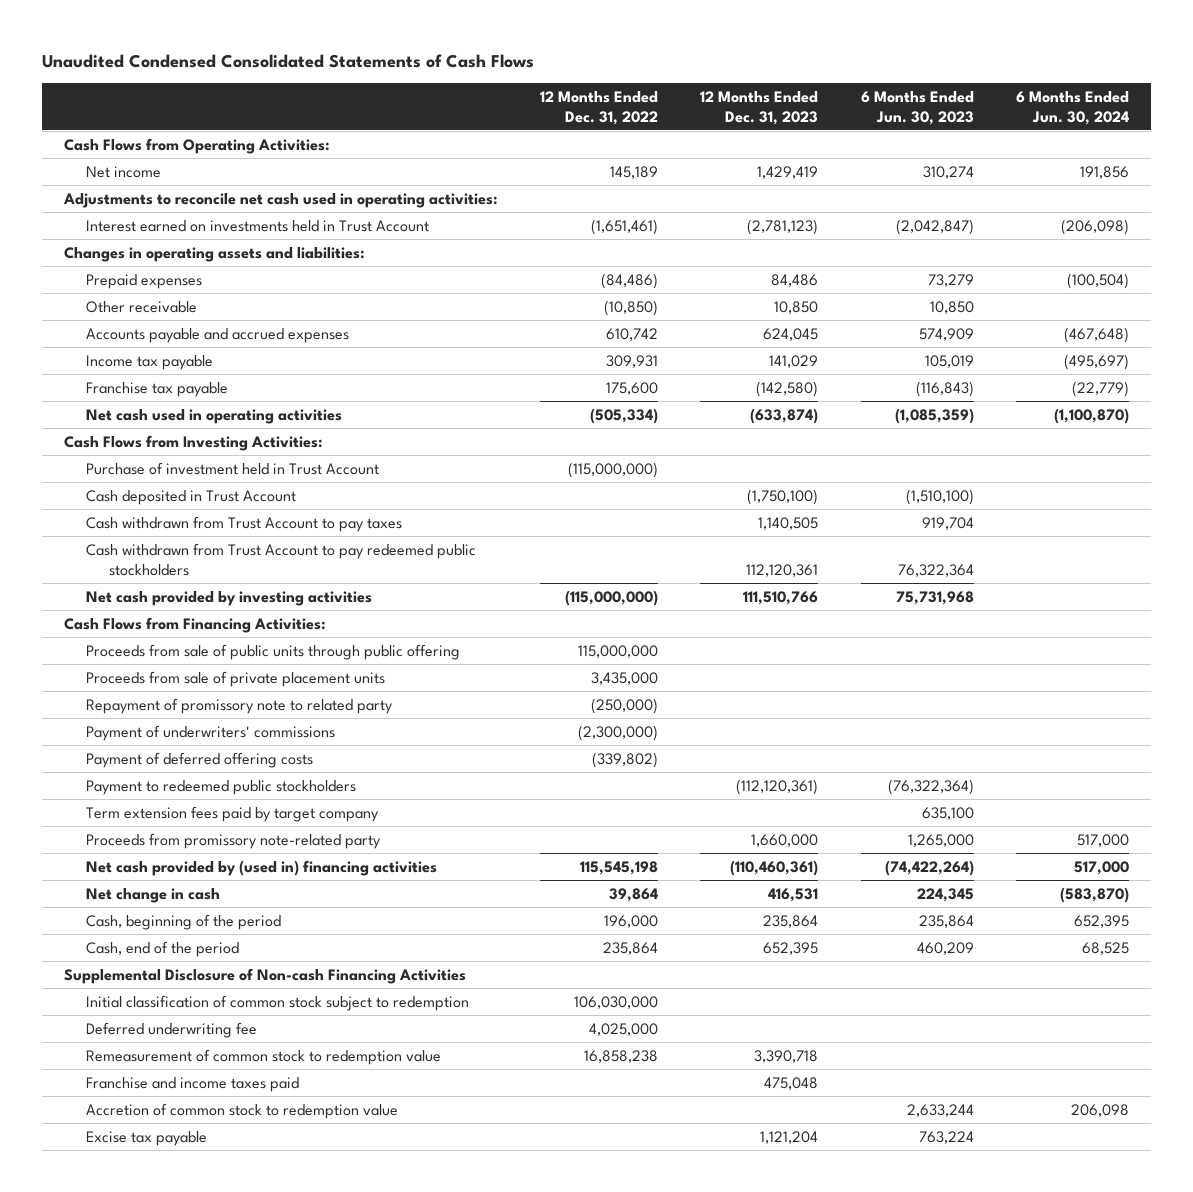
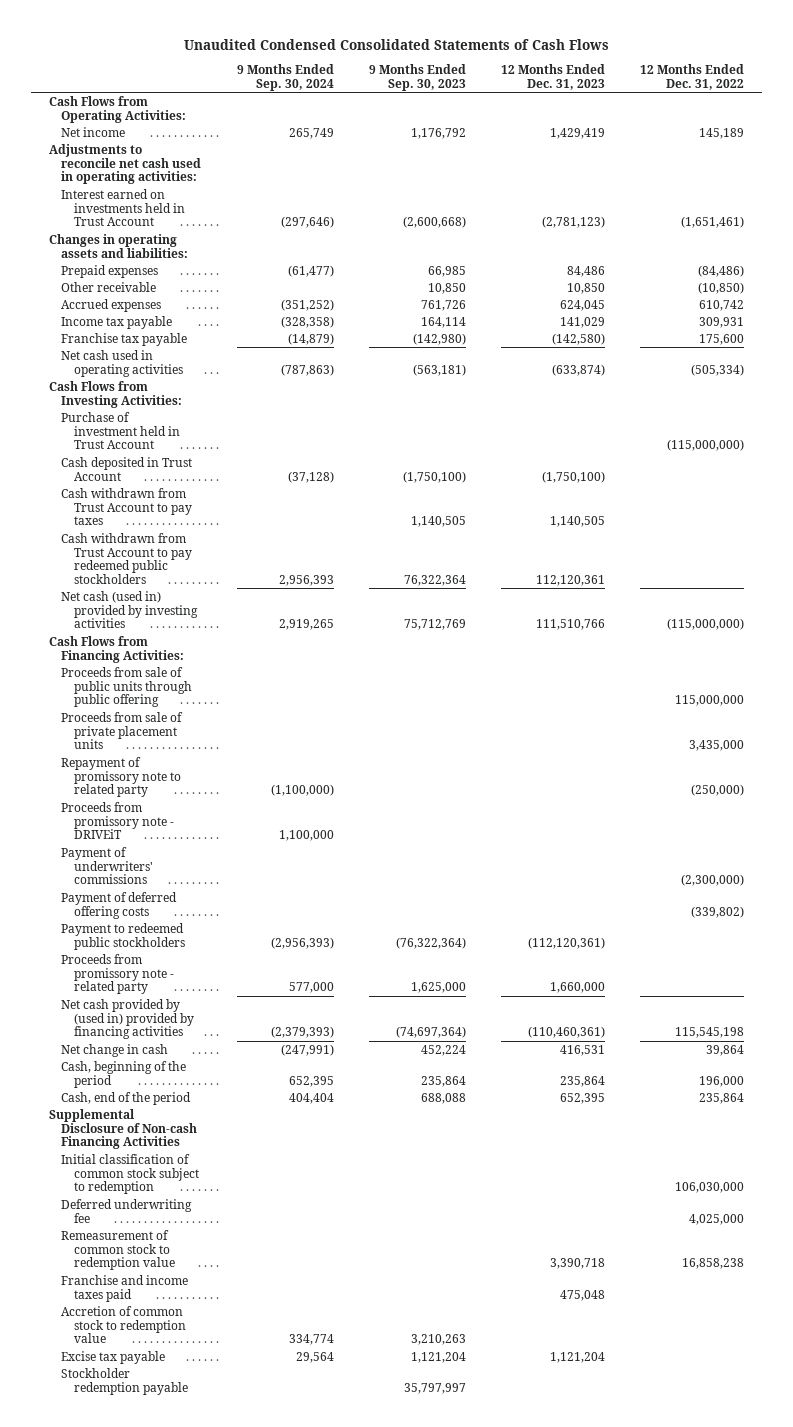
[860,90,974,125] 6 Months Ended Jun. 30, 2023 -> none
[1016,90,1130,125] 6 Months Ended Jun. 30, 2024 -> none
none -> [236,64,334,91] 9 Months Ended Sep. 30, 2024
none -> [368,64,466,91] 9 Months Ended Sep. 30, 2023
[86,327,350,343] Accounts payable and accrued expenses -> [61,298,162,312] Accrued expenses
[86,590,373,606] Net cash provided by investing activities -> [61,590,198,629] Net cash (used in) provided by investing activities
none -> [61,801,174,840] Proceeds from promissory note - DRIVEiT
[86,805,380,822] Term extension fees paid by target company -> none
[86,832,382,849] Proceeds from promissory note-related party -> [61,953,174,995] Proceeds from promissory note - related party
[86,859,438,876] Net cash provided by (used in) financing activities -> [61,998,194,1040] Net cash provided by (used in) provided by financing activities
none -> [61,1367,188,1395] Stockholder redemption payable

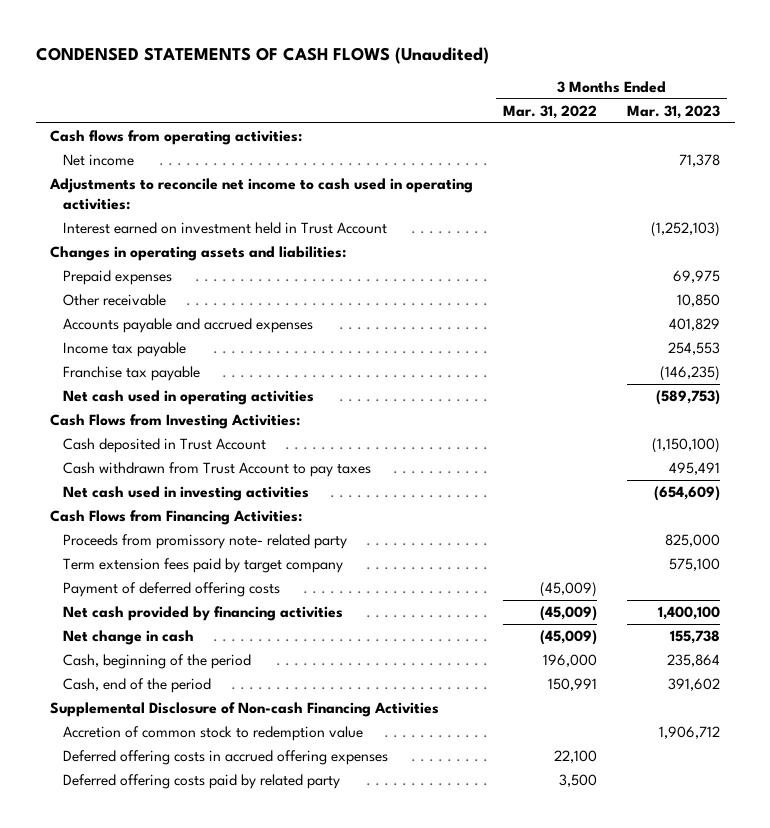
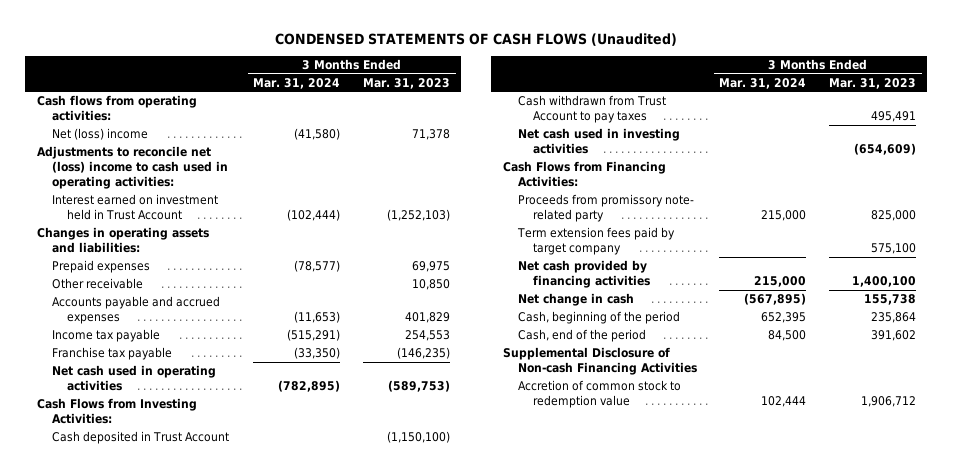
[503,105,598,120] Mar. 31, 2022 -> none
none -> [253,77,341,89] Mar. 31, 2024
[63,154,135,167] Net income -> [51,128,148,141] Net (loss) income
[49,178,474,210] Adjustments to reconcile net income to cash used in operating activities: -> [36,146,228,190] Adjustments to reconcile net (loss) income to cash used in operating activities:
[63,582,281,598] Payment of deferred offering costs -> none
[63,750,389,766] Deferred offering costs in accrued offering expenses -> none
[63,774,341,790] Deferred offering costs paid by related party -> none

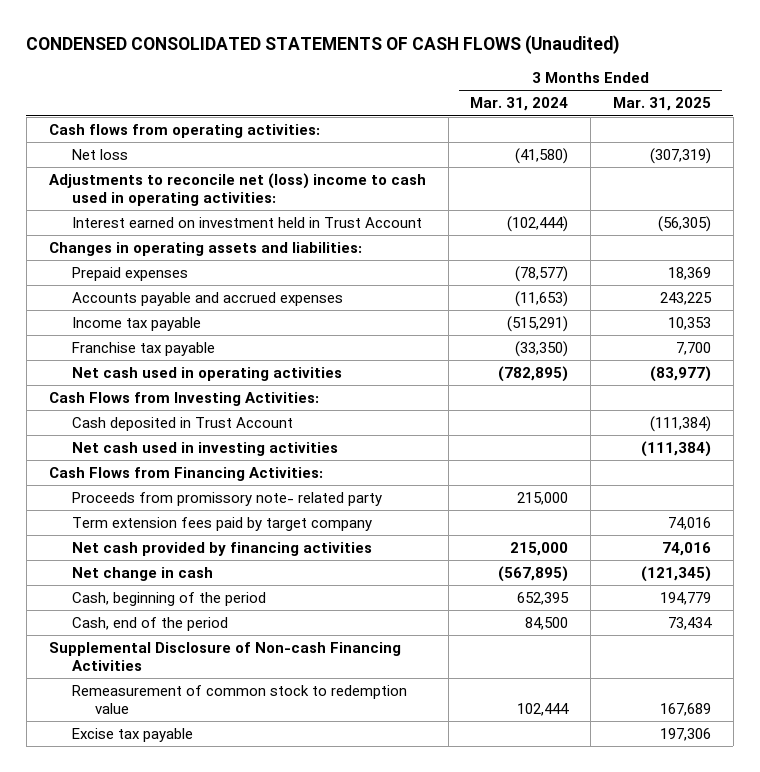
[275,32,678,46] CONDENSED STATEMENTS OF CASH FLOWS (Unaudited) -> [26,34,621,54] CONDENSED CONSOLIDATED STATEMENTS OF CASH FLOWS (Unaudited)
[363,77,451,89] Mar. 31, 2023 -> none
none -> [612,97,711,112] Mar. 31, 2025
[51,128,148,141] Net (loss) income -> [71,149,128,161] Net loss
[51,278,143,290] Other receivable -> none
[517,95,666,124] Cash withdrawn from Trust Account to pay taxes -> none
[517,380,681,409] Accretion of common stock to redemption value -> [71,685,407,714] Remeasurement of common stock to redemption value
none -> [71,728,193,743] Excise tax payable

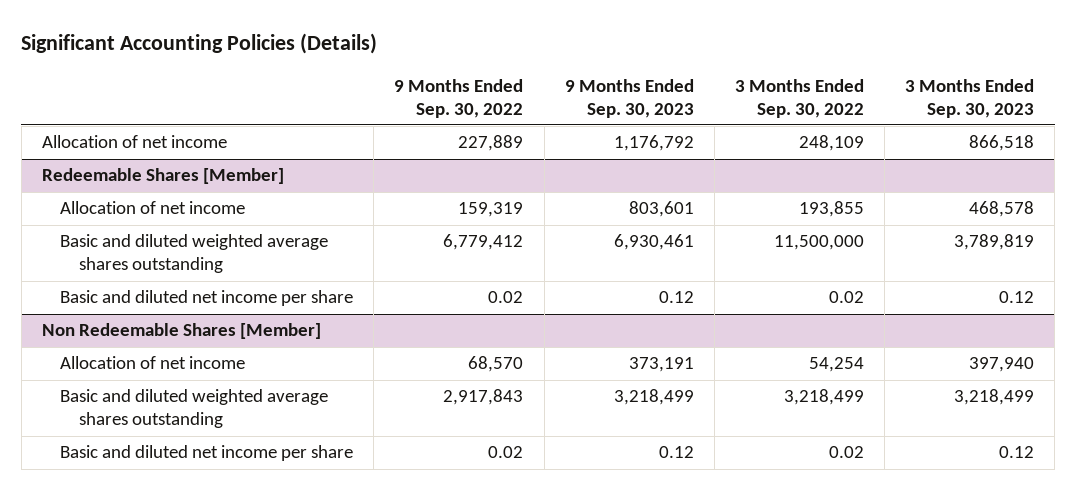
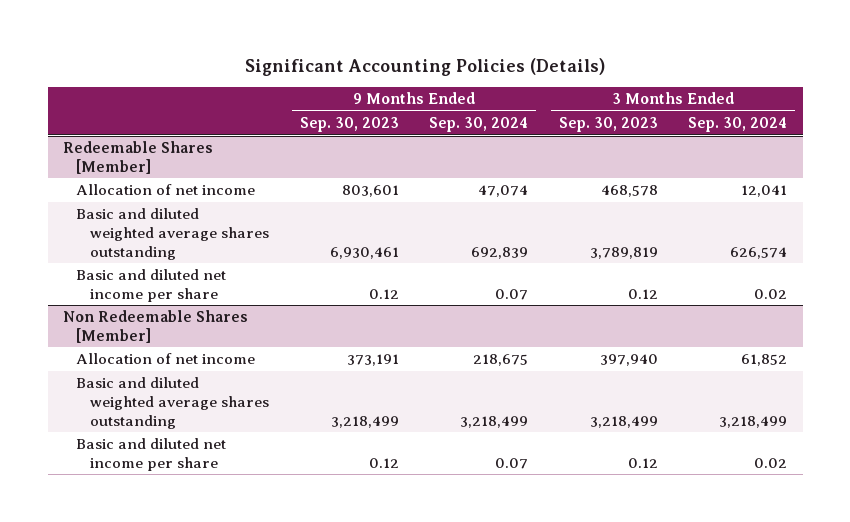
[394,78,524,118] 9 Months Ended Sep. 30, 2022 -> none
[735,78,865,118] 3 Months Ended Sep. 30, 2022 -> none
none -> [429,117,529,133] Sep. 30, 2024
none -> [688,117,788,133] Sep. 30, 2024
[41,135,227,149] Allocation of net income -> none

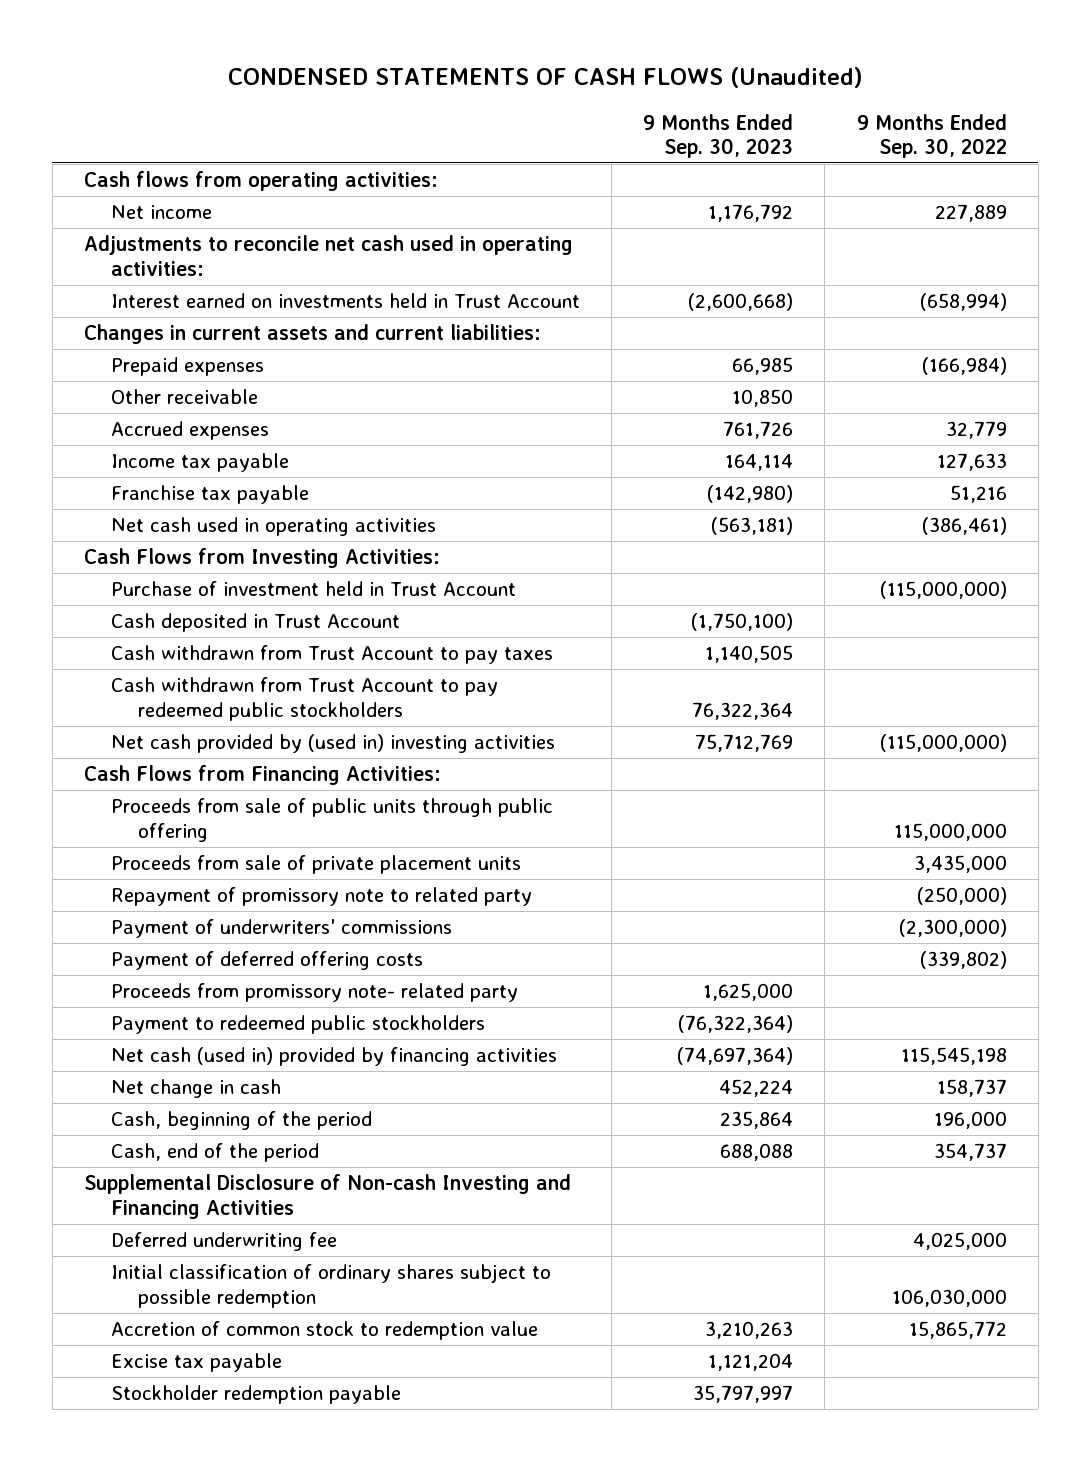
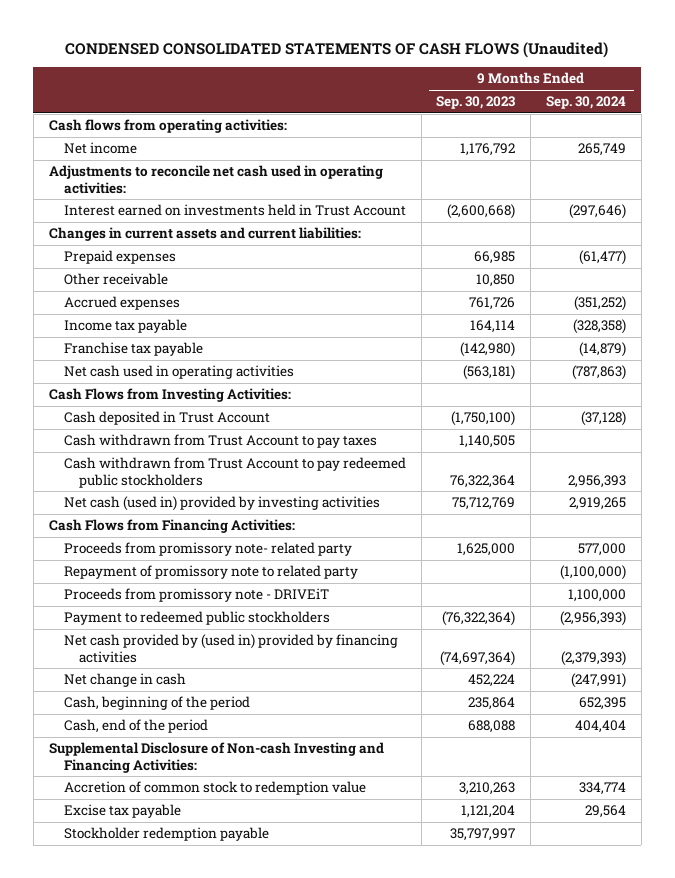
[228,67,864,89] CONDENSED STATEMENTS OF CASH FLOWS (Unaudited) -> [65,42,609,59] CONDENSED CONSOLIDATED STATEMENTS OF CASH FLOWS (Unaudited)
[856,113,1007,159] 9 Months Ended Sep. 30, 2022 -> none
none -> [546,96,627,110] Sep. 30, 2024
[111,581,517,597] Purchase of investment held in Trust Account -> none
[111,734,556,754] Net cash provided by (used in) investing activities -> [63,496,380,512] Net cash (used in) provided by investing activities
[111,798,554,842] Proceeds from sale of public units through public offering -> none
[111,855,522,875] Proceeds from sale of private placement units -> none
[111,919,453,939] Payment of underwriters' commissions -> none
[111,951,424,971] Payment of deferred offering costs -> none
[111,887,533,907] Repayment of promissory note to related party -> [63,565,358,580] Repayment of promissory note to related party
none -> [63,588,329,603] Proceeds from promissory note - DRIVEiT
[111,1047,558,1067] Net cash (used in) provided by financing activities -> [63,634,398,663] Net cash provided by (used in) provided by financing activities
[111,1232,338,1252] Deferred underwriting fee -> none
[111,1264,552,1308] Initial classification of ordinary shares subject to possible redemption -> none
[83,1174,571,1219] Supplemental Disclosure of Non-cash Investing and Financing Activities -> [48,742,384,773] Supplemental Disclosure of Non-cash Investing and Financing Activities:

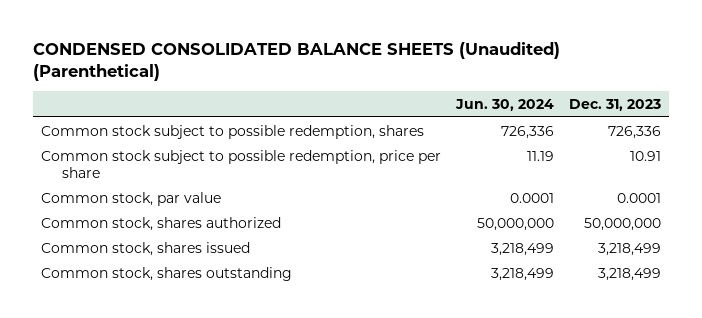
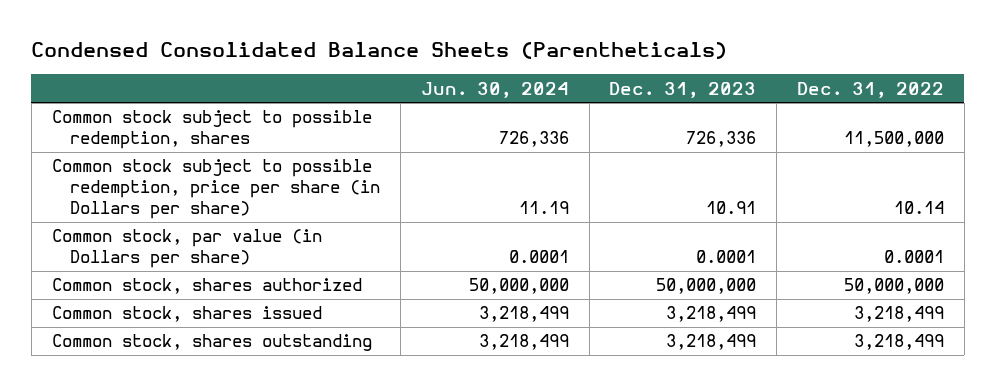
[33,42,561,82] CONDENSED CONSOLIDATED BALANCE SHEETS (Unaudited) (Parenthetical) -> [31,42,728,60] Condensed Consolidated Balance Sheets (Parentheticals)
none -> [796,81,944,98] Dec. 31, 2022
[40,149,441,178] Common stock subject to possible redemption, price per share -> [51,159,381,220] Common stock subject to possible redemption, price per share (in Dollars per share)
[40,191,221,206] Common stock, par value -> [51,229,322,269] Common stock, par value (in Dollars per share)

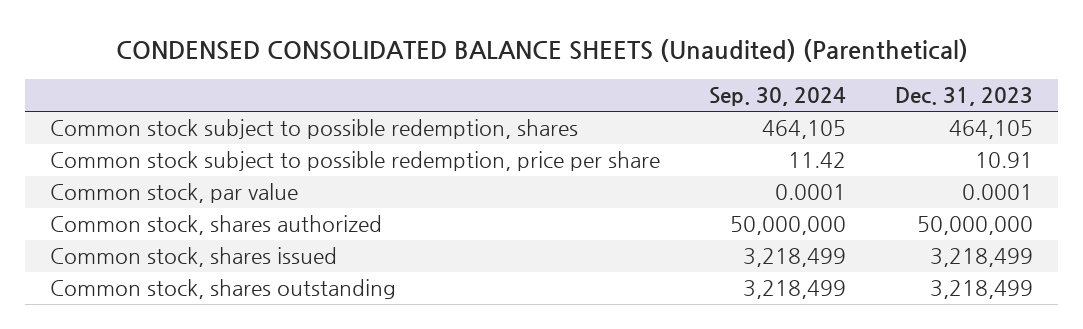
[31,42,728,60] Condensed Consolidated Balance Sheets (Parentheticals) -> [115,38,968,62] CONDENSED CONSOLIDATED BALANCE SHEETS (Unaudited) (Parenthetical)
[420,81,569,98] Jun. 30, 2024 -> none
[796,81,944,98] Dec. 31, 2022 -> none
none -> [709,87,847,107] Sep. 30, 2024
[686,131,757,148] 726,336 -> [949,120,1034,140] 464,105
[51,159,381,220] Common stock subject to possible redemption, price per share (in Dollars per share) -> [50,151,661,172] Common stock subject to possible redemption, price per share
[51,229,322,269] Common stock, par value (in Dollars per share) -> [50,183,299,204] Common stock, par value

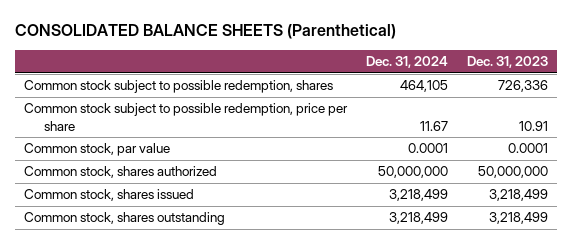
[115,38,968,62] CONDENSED CONSOLIDATED BALANCE SHEETS (Unaudited) (Parenthetical) -> [14,23,396,39] CONSOLIDATED BALANCE SHEETS (Parenthetical)
[709,87,847,107] Sep. 30, 2024 -> none
none -> [366,56,449,69] Dec. 31, 2024
[949,120,1034,140] 464,105 -> [498,80,549,93] 726,336

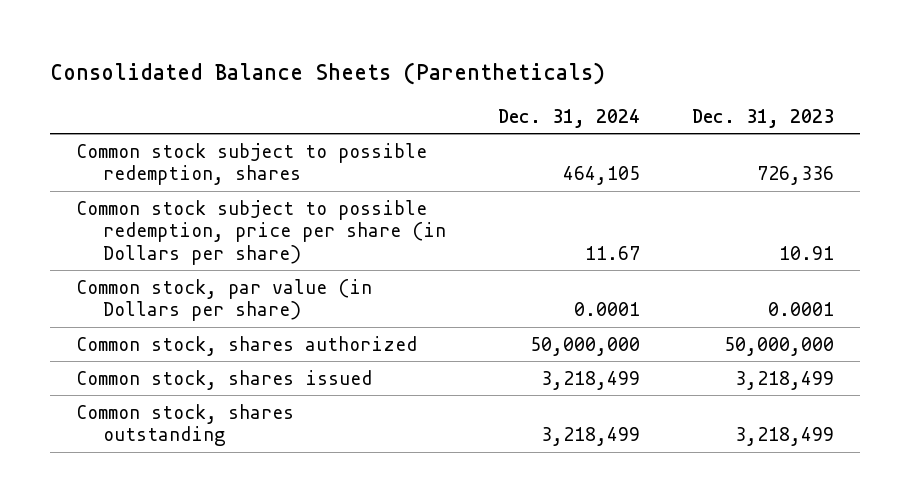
[14,23,396,39] CONSOLIDATED BALANCE SHEETS (Parenthetical) -> [49,61,605,85] Consolidated Balance Sheets (Parentheticals)
[24,103,349,131] Common stock subject to possible redemption, price per share -> [75,199,447,265] Common stock subject to possible redemption, price per share (in Dollars per share)
[24,143,171,157] Common stock, par value -> [75,278,372,322] Common stock, par value (in Dollars per share)

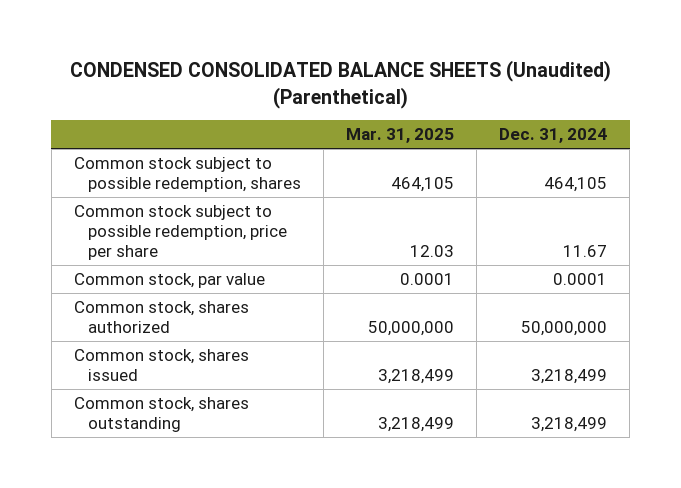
[49,61,605,85] Consolidated Balance Sheets (Parentheticals) -> [69,60,611,109] CONDENSED CONSOLIDATED BALANCE SHEETS (Unaudited) (Parenthetical)
[692,108,835,128] Dec. 31, 2023 -> none
none -> [346,128,455,144] Mar. 31, 2025
[75,199,447,265] Common stock subject to possible redemption, price per share (in Dollars per share) -> [73,204,288,260] Common stock subject to possible redemption, price per share
[75,278,372,322] Common stock, par value (in Dollars per share) -> [73,272,265,288] Common stock, par value

